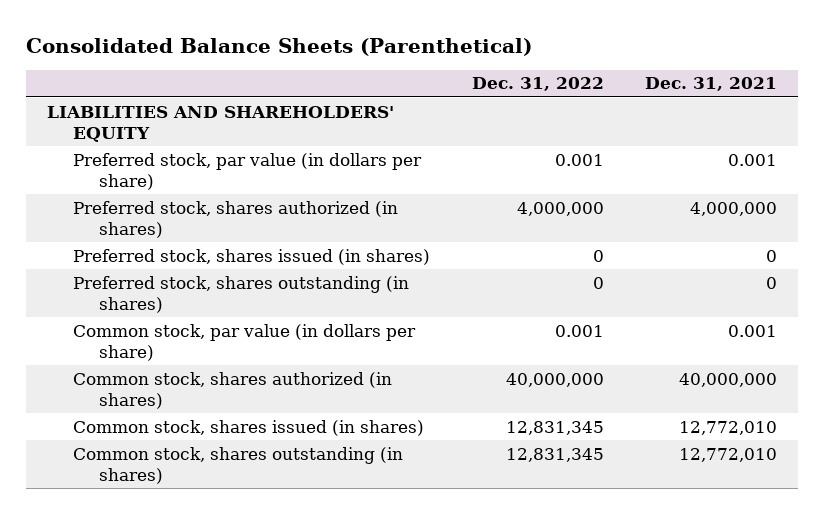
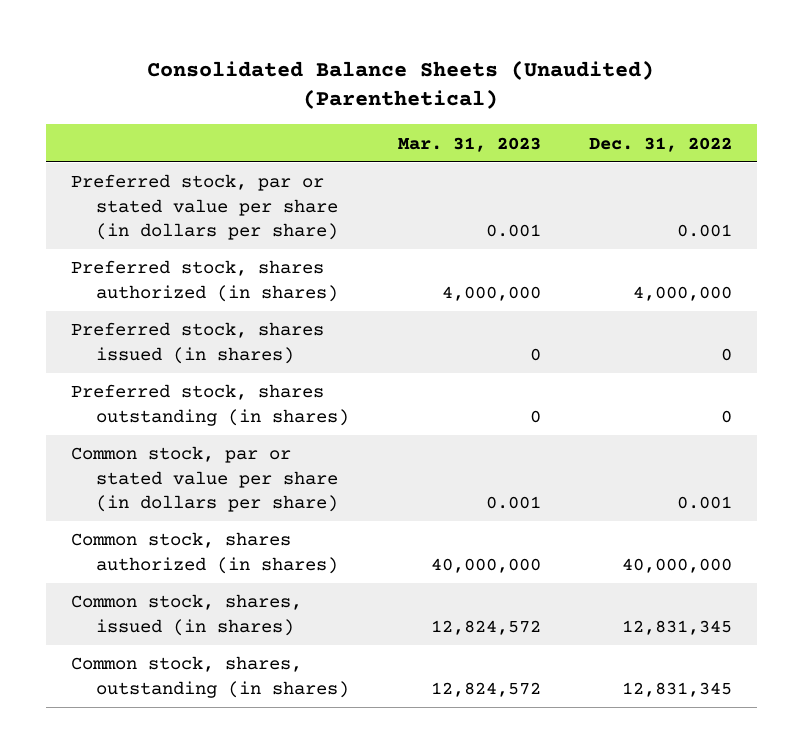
[26,37,533,56] Consolidated Balance Sheets (Parenthetical) -> [147,59,655,110] Consolidated Balance Sheets (Unaudited) (Parenthetical)
[645,77,778,92] Dec. 31, 2021 -> none
none -> [397,136,541,152] Mar. 31, 2023
[46,105,394,142] LIABILITIES AND SHAREHOLDERS' EQUITY -> none
[73,152,423,190] Preferred stock, par value (in dollars per share) -> [70,174,339,241] Preferred stock, par or stated value per share (in dollars per share)
[73,323,417,361] Common stock, par value (in dollars per share) -> [70,446,339,513] Common stock, par or stated value per share (in dollars per share)
[73,419,425,436] Common stock, shares issued (in shares) -> [70,594,302,636] Common stock, shares, issued (in shares)
[73,446,404,484] Common stock, shares outstanding (in shares) -> [70,656,350,698] Common stock, shares, outstanding (in shares)

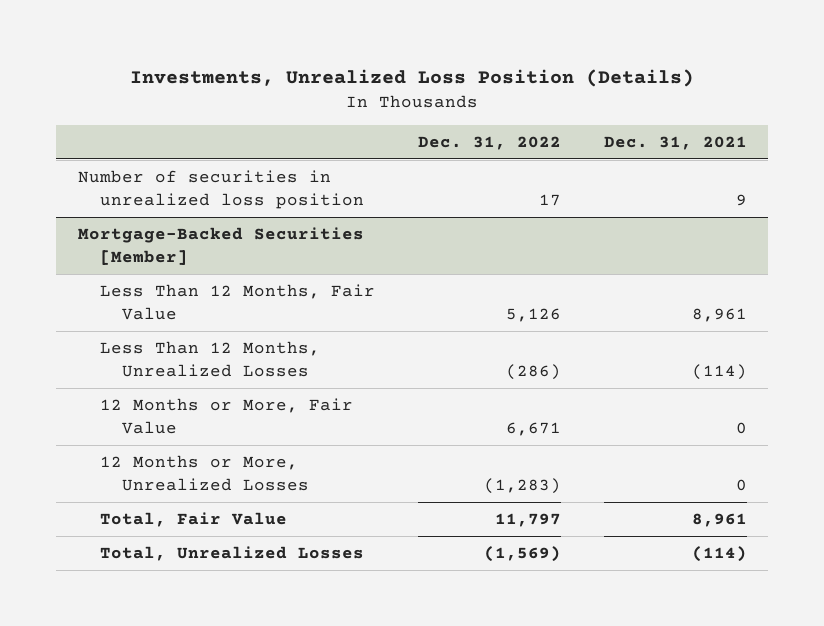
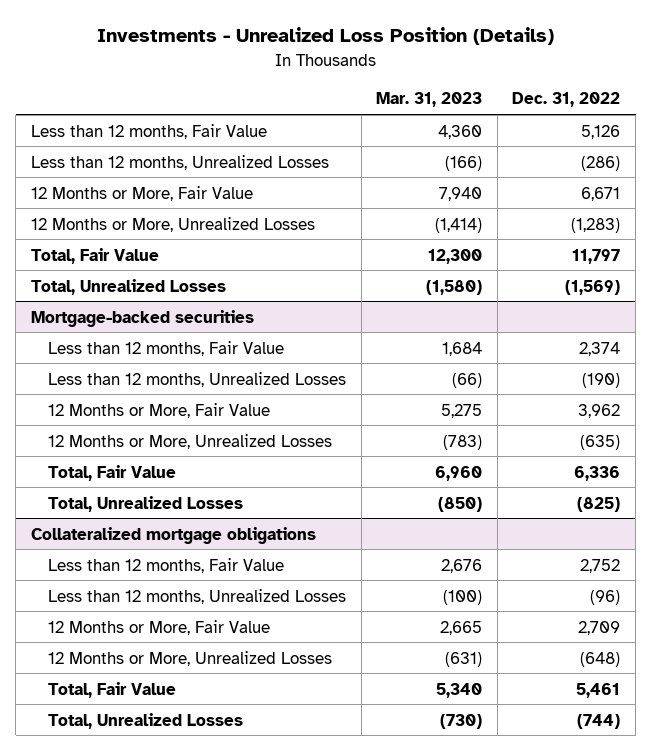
[130,69,695,88] Investments, Unrealized Loss Position (Details) -> [96,27,554,46] Investments - Unrealized Loss Position (Details)
[603,135,747,150] Dec. 31, 2021 -> none
none -> [376,92,483,108] Mar. 31, 2023
[77,170,364,209] Number of securities in unrealized loss position -> none
[77,227,364,265] Mortgage-Backed Securities [Member] -> none
[99,284,375,320] Less Than 12 Months, Fair Value -> [30,123,267,139] Less than 12 months, Fair Value
[99,341,320,377] Less Than 12 Months, Unrealized Losses -> [30,154,329,170] Less than 12 months, Unrealized Losses
none -> [30,309,254,327] Mortgage-backed securities
none -> [47,340,284,356] Less than 12 months, Fair Value
none -> [47,371,346,387] Less than 12 months, Unrealized Losses
none -> [47,402,270,418] 12 Months or More, Fair Value
none -> [47,433,332,449] 12 Months or More, Unrealized Losses
none -> [47,464,176,481] Total, Fair Value
none -> [47,495,243,512] Total, Unrealized Losses
none -> [30,526,316,544] Collateralized mortgage obligations
none -> [47,557,284,573] Less than 12 months, Fair Value
none -> [47,588,346,604] Less than 12 months, Unrealized Losses
none -> [47,619,270,635] 12 Months or More, Fair Value
none -> [47,650,332,666] 12 Months or More, Unrealized Losses
none -> [47,681,176,698] Total, Fair Value
none -> [47,712,243,729] Total, Unrealized Losses

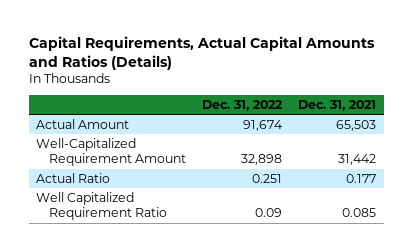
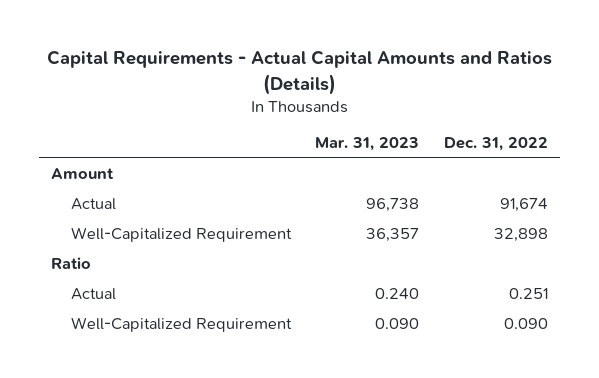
[28,35,375,70] Capital Requirements, Actual Capital Amounts and Ratios (Details) -> [46,50,552,95] Capital Requirements - Actual Capital Amounts and Ratios (Details)
[297,100,376,112] Dec. 31, 2021 -> none
none -> [315,137,420,152] Mar. 31, 2023
none -> [51,168,115,180] Amount
[36,118,130,129] Actual Amount -> [70,198,116,211] Actual
[36,137,186,167] Well-Capitalized Requirement Amount -> [70,227,292,243] Well-Capitalized Requirement
none -> [51,257,92,270] Ratio
[36,172,111,183] Actual Ratio -> [70,288,116,301] Actual
[36,191,167,221] Well Capitalized Requirement Ratio -> [70,317,292,333] Well-Capitalized Requirement
[254,208,282,218] 0.09 -> [503,318,548,330] 0.090

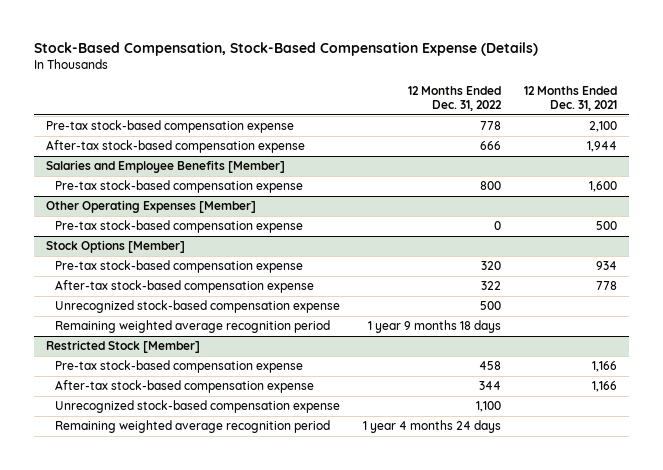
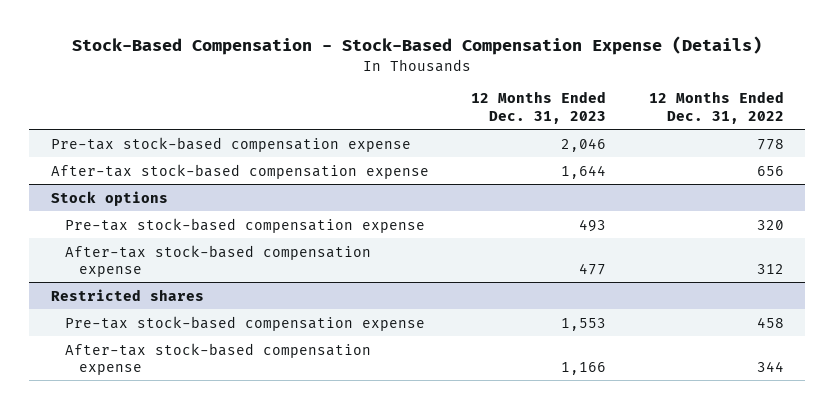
[33,41,538,56] Stock-Based Compensation, Stock-Based Compensation Expense (Details) -> [72,36,763,56] Stock-Based Compensation - Stock-Based Compensation Expense (Details)
[524,86,618,112] 12 Months Ended Dec. 31, 2021 -> none
none -> [471,91,607,124] 12 Months Ended Dec. 31, 2023
[45,160,285,174] Salaries and Employee Benefits [Member] -> none
[54,180,303,194] Pre-tax stock-based compensation expense -> none
[45,200,256,214] Other Operating Expenses [Member] -> none
[54,220,303,234] Pre-tax stock-based compensation expense -> none
[480,141,502,151] 666 -> [756,165,784,176] 656
[45,240,185,254] Stock Options [Member] -> [50,190,168,206] Stock options
[54,300,340,314] Unrecognized stock-based compensation expense -> none
[54,320,330,334] Remaining weighted average recognition period -> none
[481,281,502,291] 322 -> [756,263,784,274] 312
[45,340,200,354] Restricted Stock [Member] -> [50,288,204,301] Restricted shares
[54,400,340,414] Unrecognized stock-based compensation expense -> none
[54,420,330,434] Remaining weighted average recognition period -> none

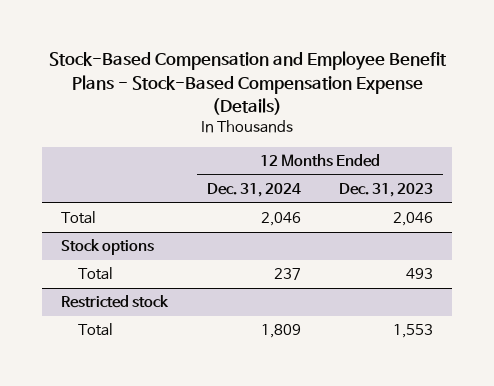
[72,36,763,56] Stock-Based Compensation - Stock-Based Compensation Expense (Details) -> [49,51,448,115] Stock-Based Compensation and Employee Benefit Plans - Stock-Based Compensation Expense (Details)
[648,91,784,124] 12 Months Ended Dec. 31, 2022 -> none
none -> [206,183,301,198] Dec. 31, 2024
[50,163,429,179] After-tax stock-based compensation expense -> none
[50,136,411,152] Pre-tax stock-based compensation expense -> [61,211,97,225] Total
[64,244,371,277] After-tax stock-based compensation expense -> none
[64,342,371,375] After-tax stock-based compensation expense -> none
[64,217,425,233] Pre-tax stock-based compensation expense -> [78,267,114,281] Total
[50,288,204,301] Restricted shares -> [61,295,170,309] Restricted stock
[64,315,425,331] Pre-tax stock-based compensation expense -> [78,323,114,337] Total

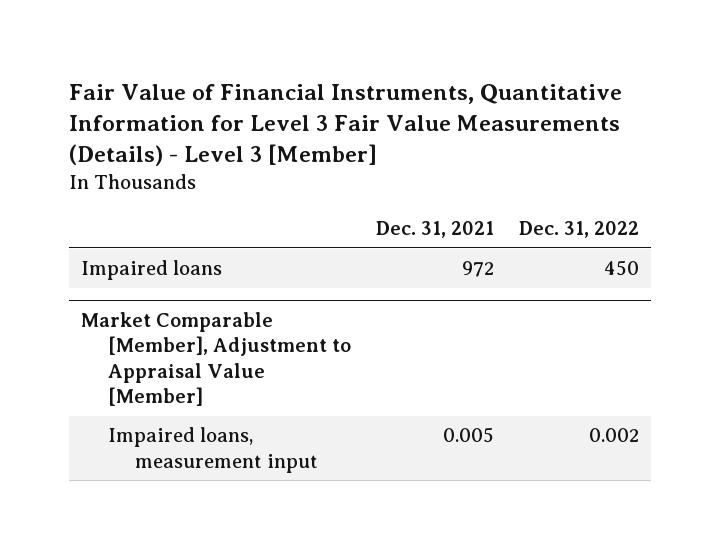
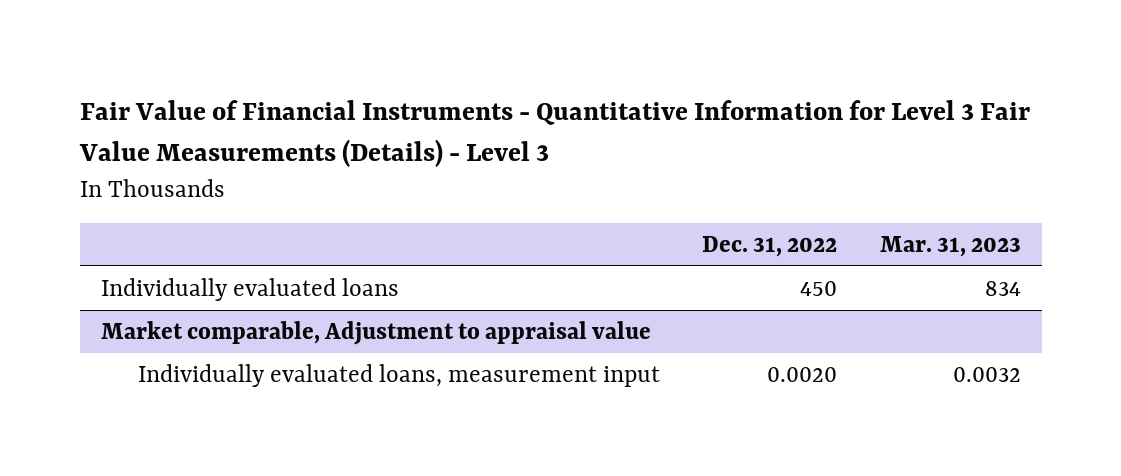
[68,83,622,166] Fair Value of Financial Instruments, Quantitative Information for Level 3 Fair Value Measurements (Details) - Level 3 [Member] -> [78,100,1030,168] Fair Value of Financial Instruments - Quantitative Information for Level 3 Fair Value Measurements (Details) - Level 3
[376,221,495,239] Dec. 31, 2021 -> none
none -> [879,235,1021,257] Mar. 31, 2023
[81,260,223,281] Impaired loans -> none
none -> [100,277,399,301] Individually evaluated loans
[81,312,352,407] Market Comparable [Member], Adjustment to Appraisal Value [Member] -> [100,320,651,345] Market comparable, Adjustment to appraisal value
[108,427,319,473] Impaired loans, measurement input -> [137,363,660,387] Individually evaluated loans, measurement input
[588,428,639,443] 0.002 -> [767,366,838,382] 0.0020

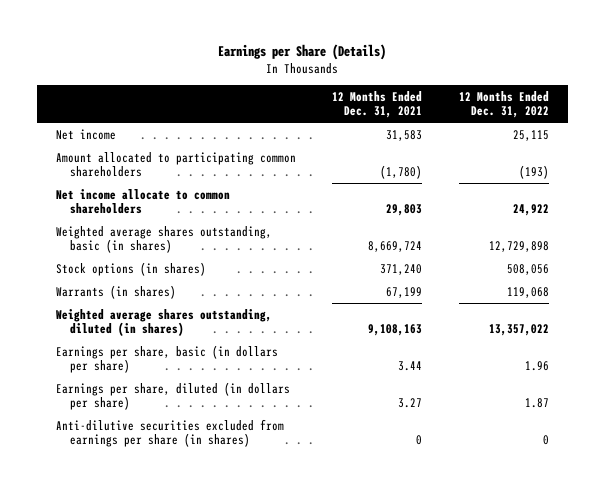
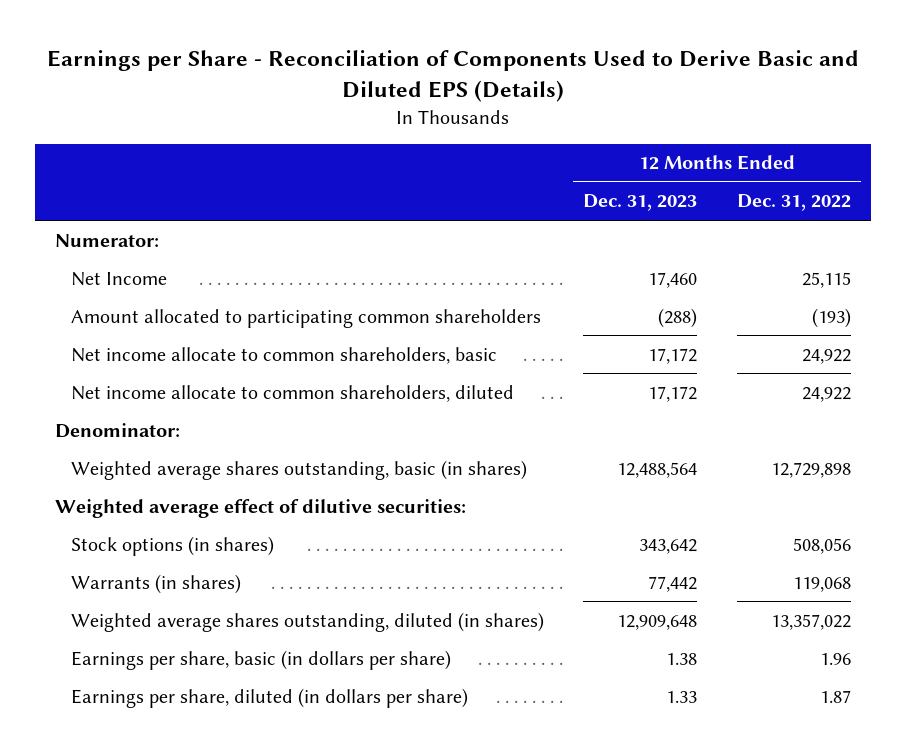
[218,44,387,61] Earnings per Share (Details) -> [46,49,859,102] Earnings per Share - Reconciliation of Components Used to Derive Basic and Diluted EPS (Details)
[332,90,423,119] 12 Months Ended Dec. 31, 2021 -> none
none -> [583,194,698,212] Dec. 31, 2023
none -> [54,233,159,247] Numerator:
[55,128,116,140] Net income -> [70,271,167,286] Net Income
[55,188,230,215] Net income allocate to common shareholders -> [70,346,497,364] Net income allocate to common shareholders, basic
none -> [70,384,514,402] Net income allocate to common shareholders, diluted
none -> [54,422,180,438] Denominator:
none -> [54,498,466,518] Weighted average effect of dilutive securities:
[55,418,284,448] Anti-dilutive securities excluded from earnings per share (in shares) -> none

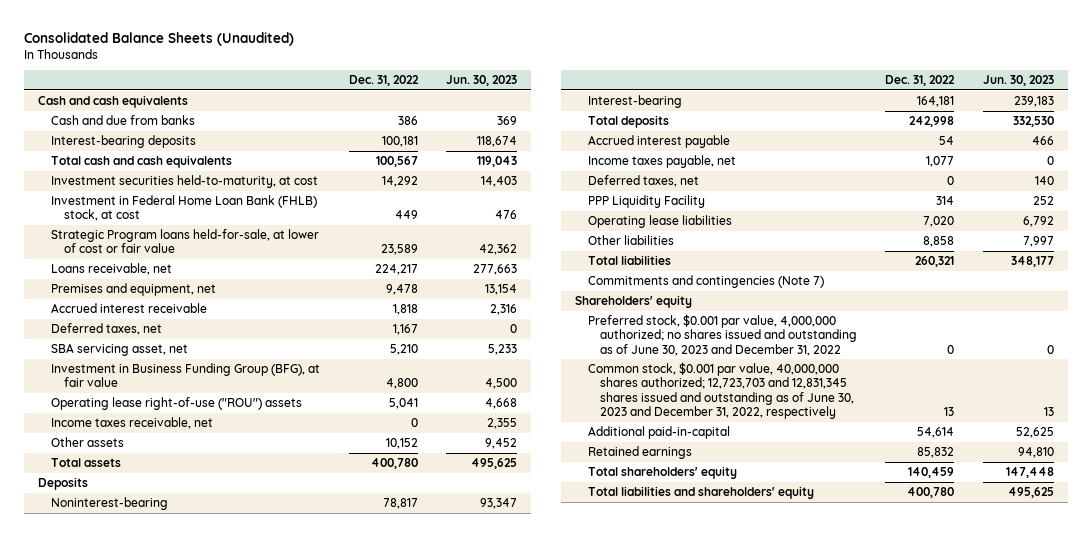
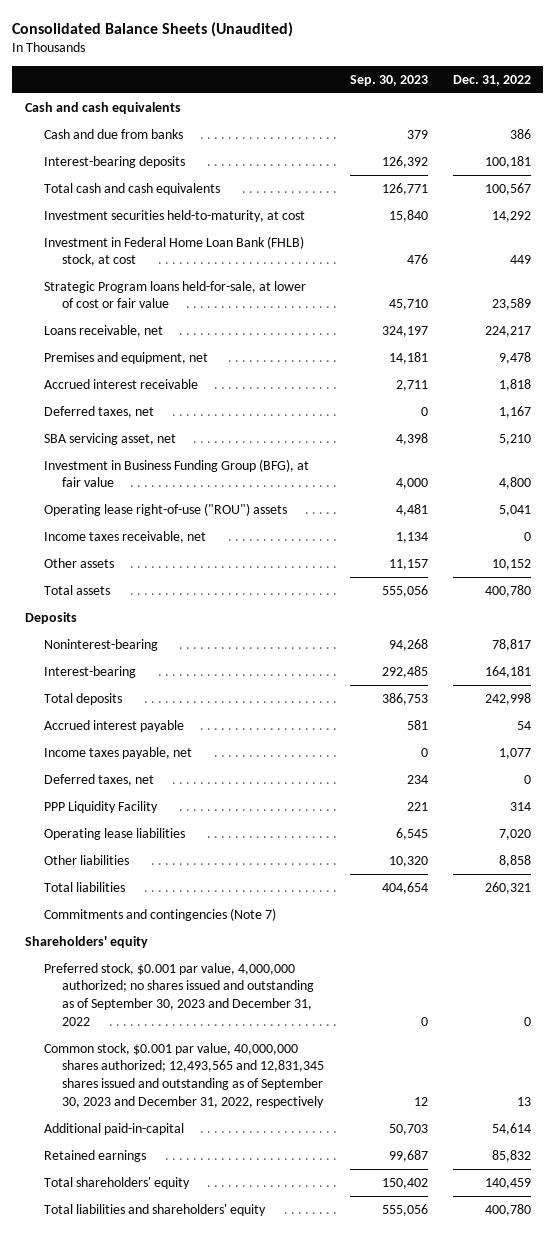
[446,75,518,87] Jun. 30, 2023 -> none
none -> [349,75,428,87] Sep. 30, 2023
[587,313,858,356] Preferred stock, $0.001 par value, 4,000,000 authorized; no shares issued and outstanding as of June 30, 2023 and December 31, 2022 -> [43,962,315,1026] Preferred stock, $0.001 par value, 4,000,000 authorized; no shares issued and outstanding as of September 30, 2023 and December 31, 2022
[587,361,855,420] Common stock, $0.001 par value, 40,000,000 shares authorized; 12,723,703 and 12,831,345 shares issued and outstanding as of June 30, 2023 and December 31, 2022, respectively -> [43,1042,325,1108] Common stock, $0.001 par value, 40,000,000 shares authorized; 12,493,565 and 12,831,345 shares issued and outstanding as of September 30, 2023 and December 31, 2022, respectively

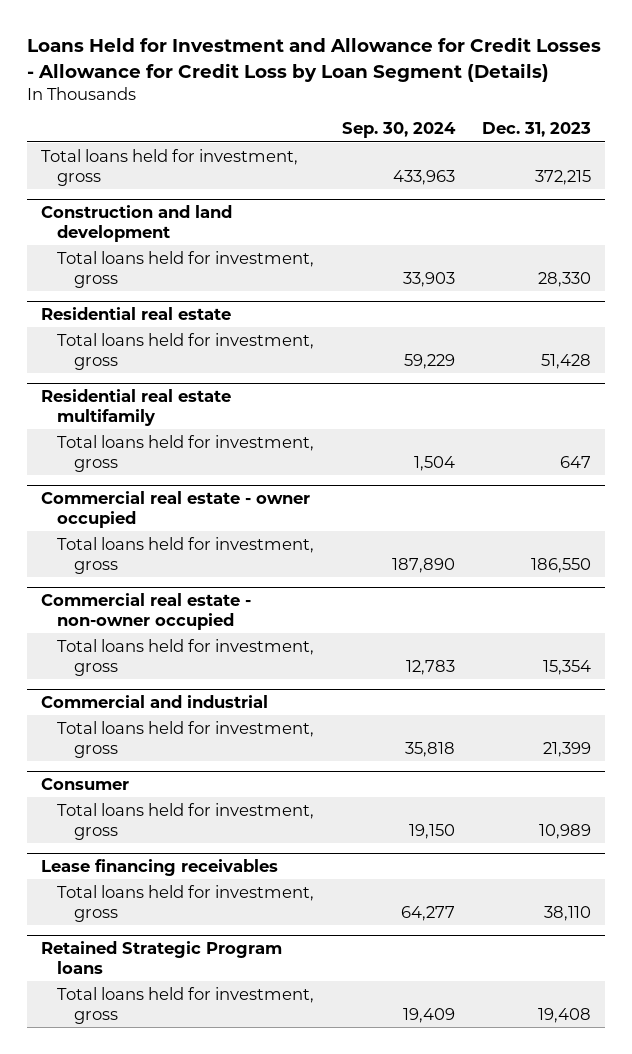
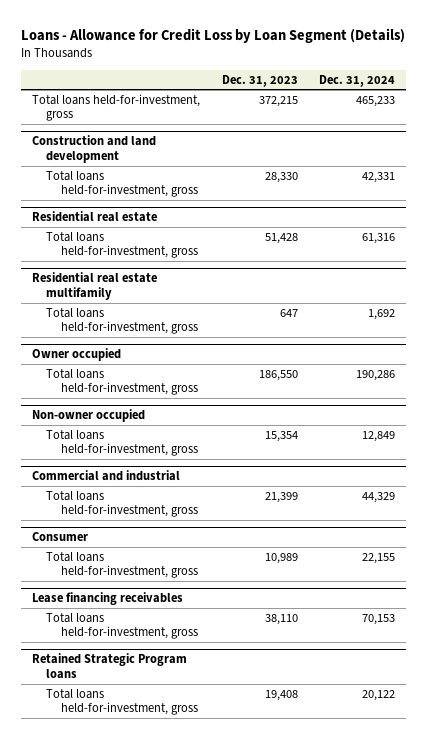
[27,37,602,82] Loans Held for Investment and Allowance for Credit Losses - Allowance for Credit Loss by Loan Segment (Details) -> [21,28,406,44] Loans - Allowance for Credit Loss by Loan Segment (Details)
[341,122,456,139] Sep. 30, 2024 -> none
none -> [319,74,396,87] Dec. 31, 2024
[40,148,298,186] Total loans held for investment, gross -> [31,94,200,122] Total loans held-for-investment, gross
[57,250,315,288] Total loans held for investment, gross -> [46,171,198,198] Total loans held-for-investment, gross
[57,332,315,370] Total loans held for investment, gross -> [46,232,198,259] Total loans held-for-investment, gross
[57,434,315,472] Total loans held for investment, gross -> [46,308,198,335] Total loans held-for-investment, gross
[40,490,310,528] Commercial real estate - owner occupied -> [31,348,121,362] Owner occupied
[57,536,315,574] Total loans held for investment, gross -> [46,369,198,396] Total loans held-for-investment, gross
[40,592,251,630] Commercial real estate - non-owner occupied -> [31,409,145,423] Non-owner occupied
[57,638,315,676] Total loans held for investment, gross -> [46,430,198,457] Total loans held-for-investment, gross
[57,720,315,758] Total loans held for investment, gross -> [46,491,198,518] Total loans held-for-investment, gross
[57,802,315,840] Total loans held for investment, gross -> [46,552,198,579] Total loans held-for-investment, gross
[57,884,315,922] Total loans held for investment, gross -> [46,613,198,640] Total loans held-for-investment, gross
[57,986,315,1024] Total loans held for investment, gross -> [46,689,198,716] Total loans held-for-investment, gross

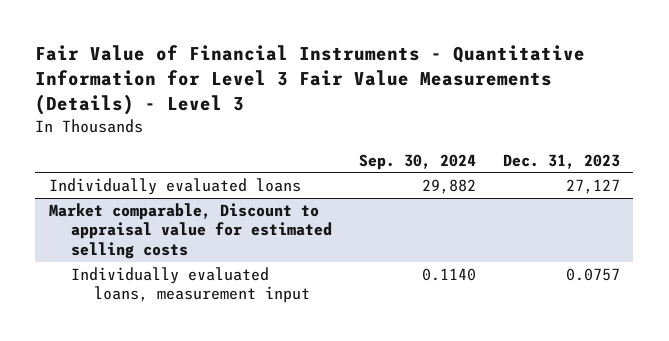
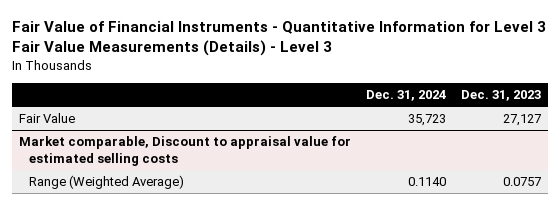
[359,153,477,170] Sep. 30, 2024 -> none
none -> [366,90,447,102] Dec. 31, 2024
[48,177,301,195] Individually evaluated loans -> [19,113,76,124] Fair Value
[71,266,310,304] Individually evaluated loans, measurement input -> [28,175,184,190] Range (Weighted Average)

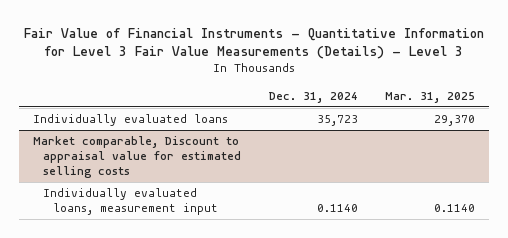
[460,90,541,102] Dec. 31, 2023 -> none
none -> [385,91,476,103] Mar. 31, 2025
[19,113,76,124] Fair Value -> [33,114,229,127] Individually evaluated loans
[28,175,184,190] Range (Weighted Average) -> [43,188,219,216] Individually evaluated loans, measurement input

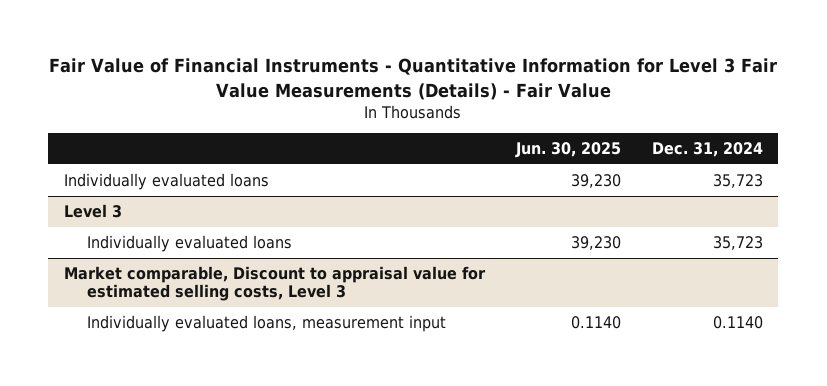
[24,27,485,60] Fair Value of Financial Instruments - Quantitative Information for Level 3 Fair Value Measurements (Details) - Level 3 -> [49,58,778,100] Fair Value of Financial Instruments - Quantitative Information for Level 3 Fair Value Measurements (Details) - Fair Value
[385,91,476,103] Mar. 31, 2025 -> none
none -> [514,142,621,159] Jun. 30, 2025
none -> [63,203,122,218] Level 3
none -> [87,234,293,252] Individually evaluated loans
[33,136,242,178] Market comparable, Discount to appraisal value for estimated selling costs -> [63,265,486,302] Market comparable, Discount to appraisal value for estimated selling costs, Level 3

